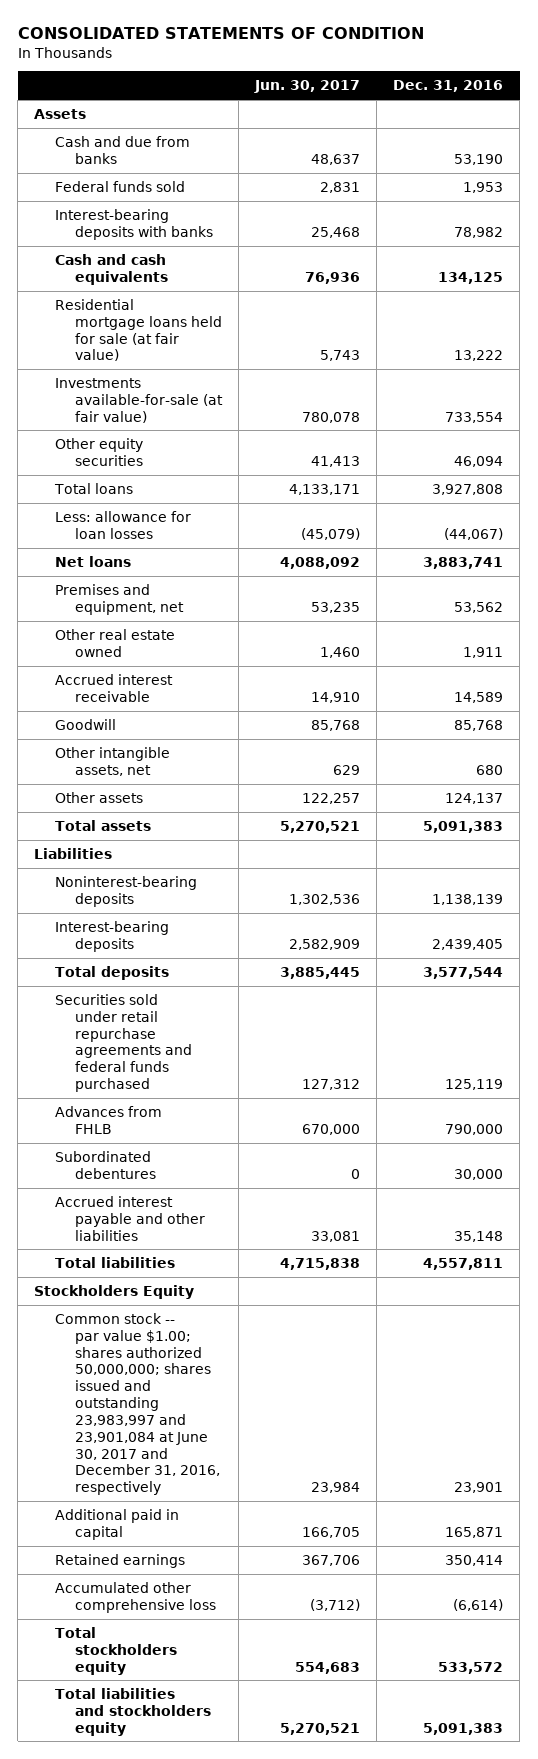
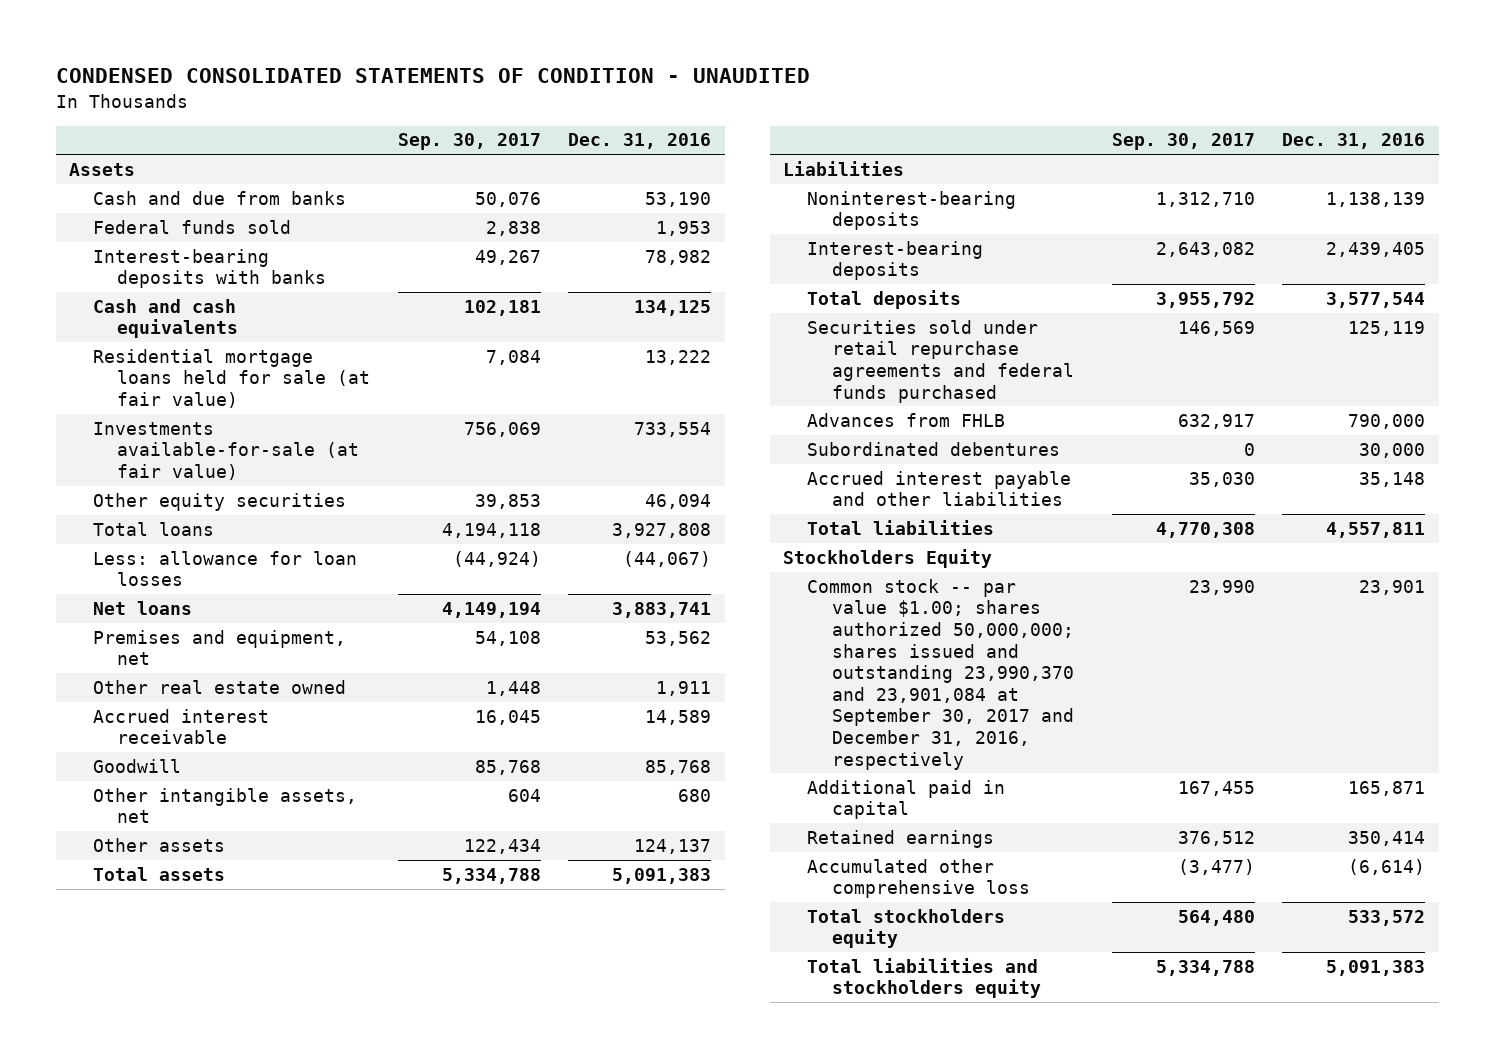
[17,27,424,40] CONSOLIDATED STATEMENTS OF CONDITION -> [55,68,810,84] CONDENSED CONSOLIDATED STATEMENTS OF CONDITION - UNAUDITED
[254,80,361,94] Jun. 30, 2017 -> none
none -> [397,133,541,151] Sep. 30, 2017
[54,1312,221,1496] Common stock -- par value $1.00; shares authorized 50,000,000; shares issued and outstanding 23,983,997 and 23,901,084 at June 30, 2017 and December 31, 2016, respectively -> [807,578,1074,770] Common stock -- par value $1.00; shares authorized 50,000,000; shares issued and outstanding 23,990,370 and 23,901,084 at September 30, 2017 and December 31, 2016, respectively

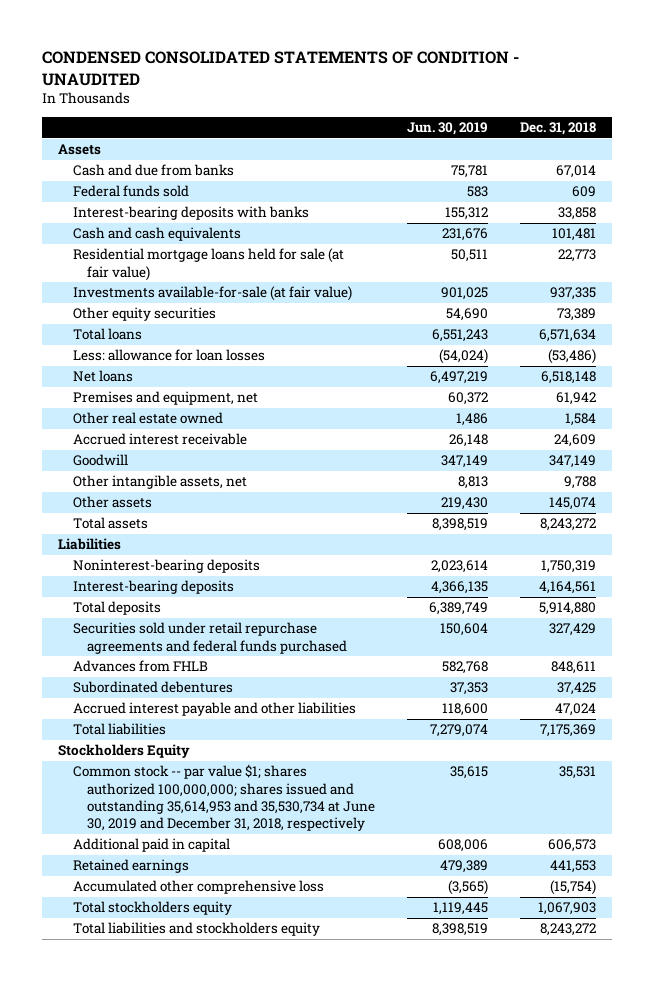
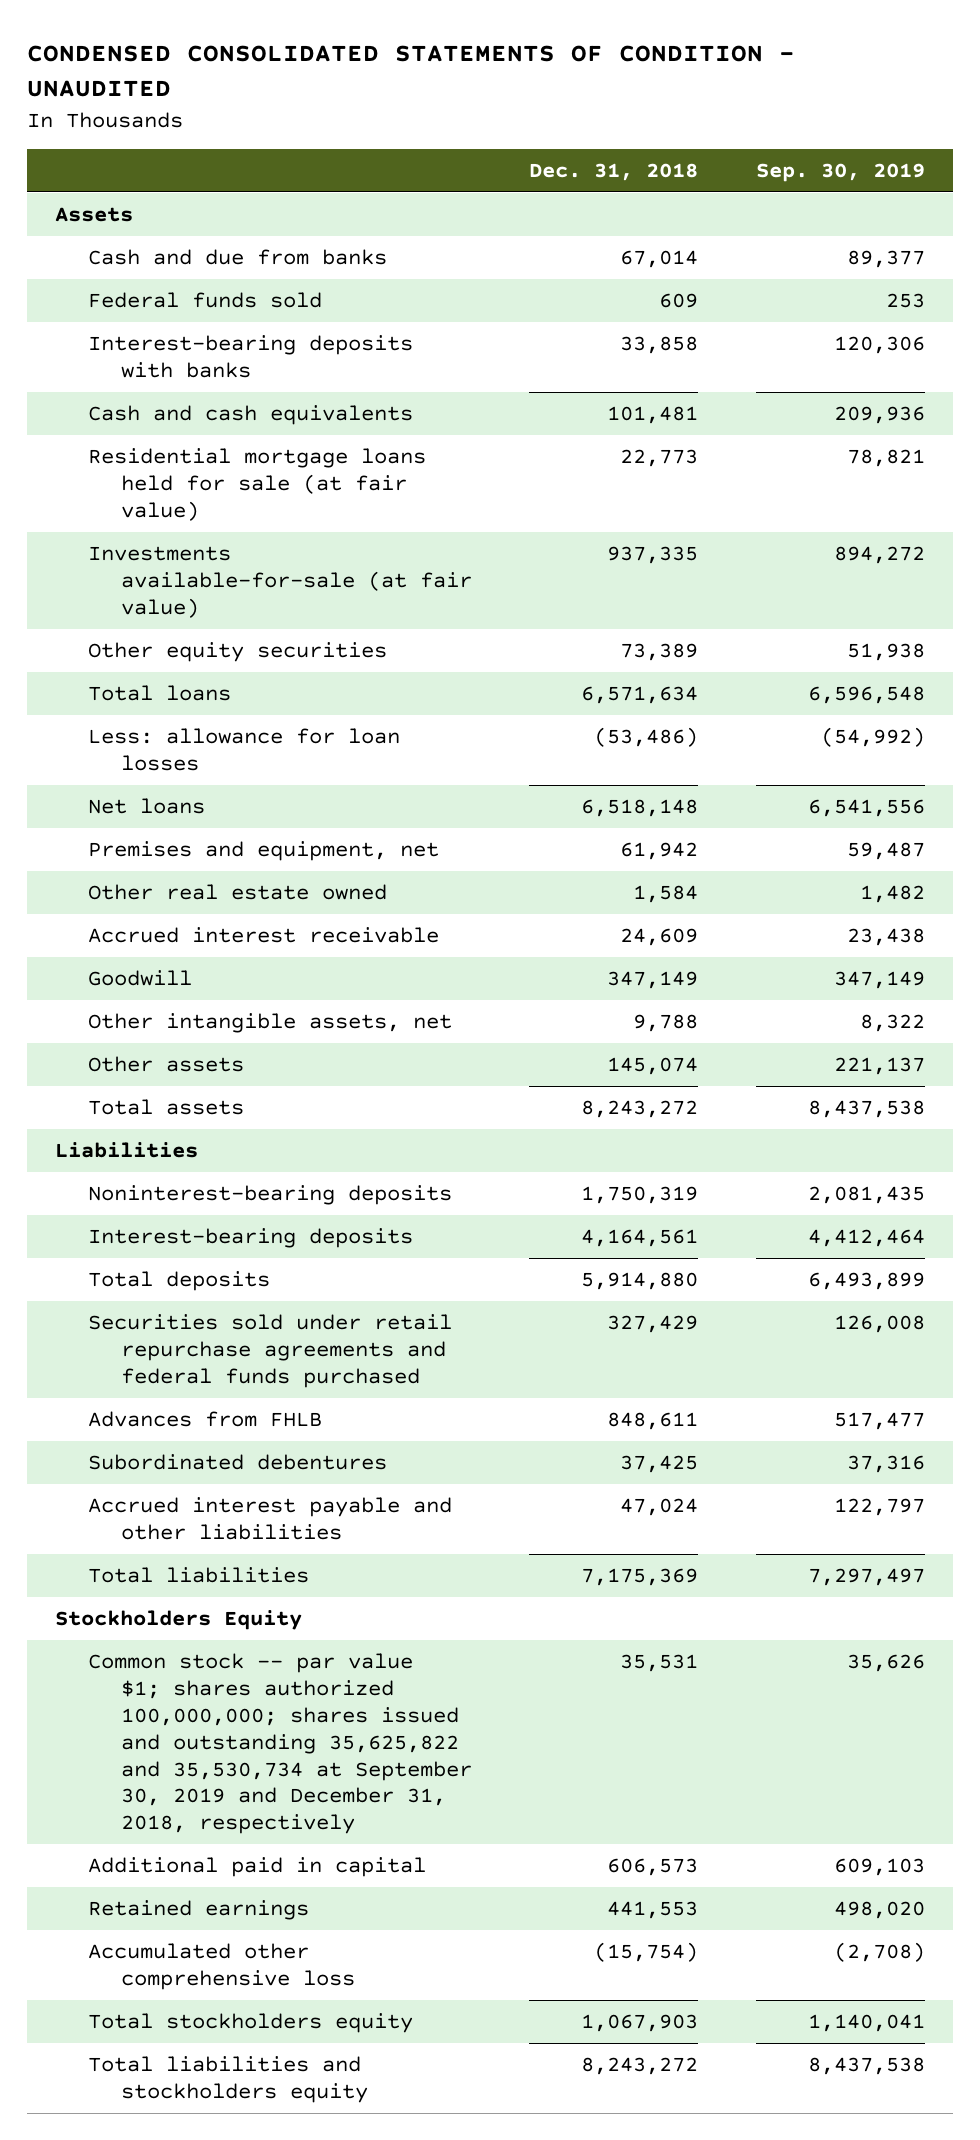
[407,122,489,136] Jun. 30, 2019 -> none
none -> [755,163,925,183] Sep. 30, 2019
[72,764,376,832] Common stock -- par value $1; shares authorized 100,000,000; shares issued and outstanding 35,614,953 and 35,530,734 at June 30, 2019 and December 31, 2018, respectively -> [88,1653,473,1835] Common stock -- par value $1; shares authorized 100,000,000; shares issued and outstanding 35,625,822 and 35,530,734 at September 30, 2019 and December 31, 2018, respectively

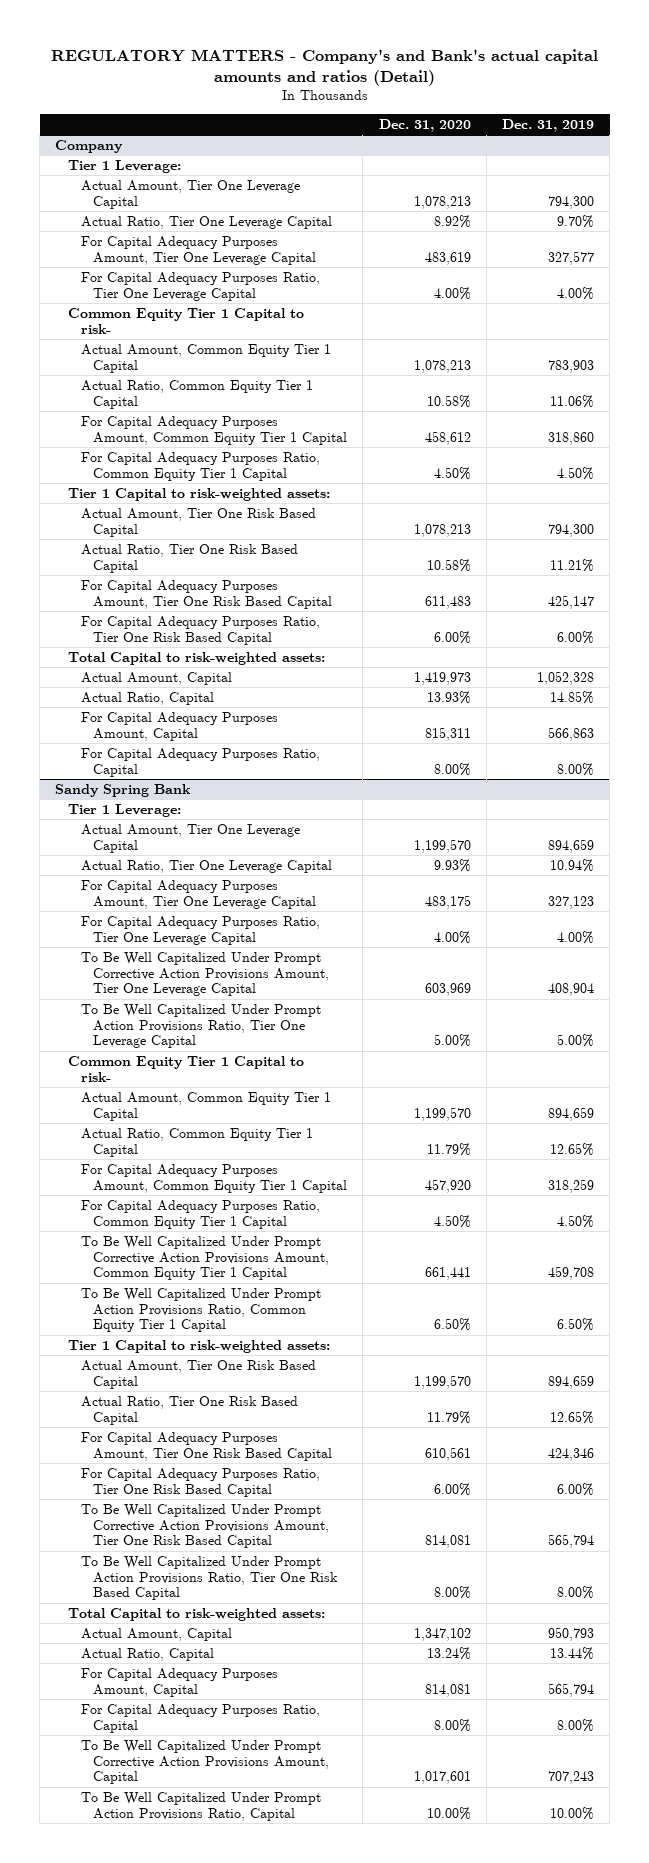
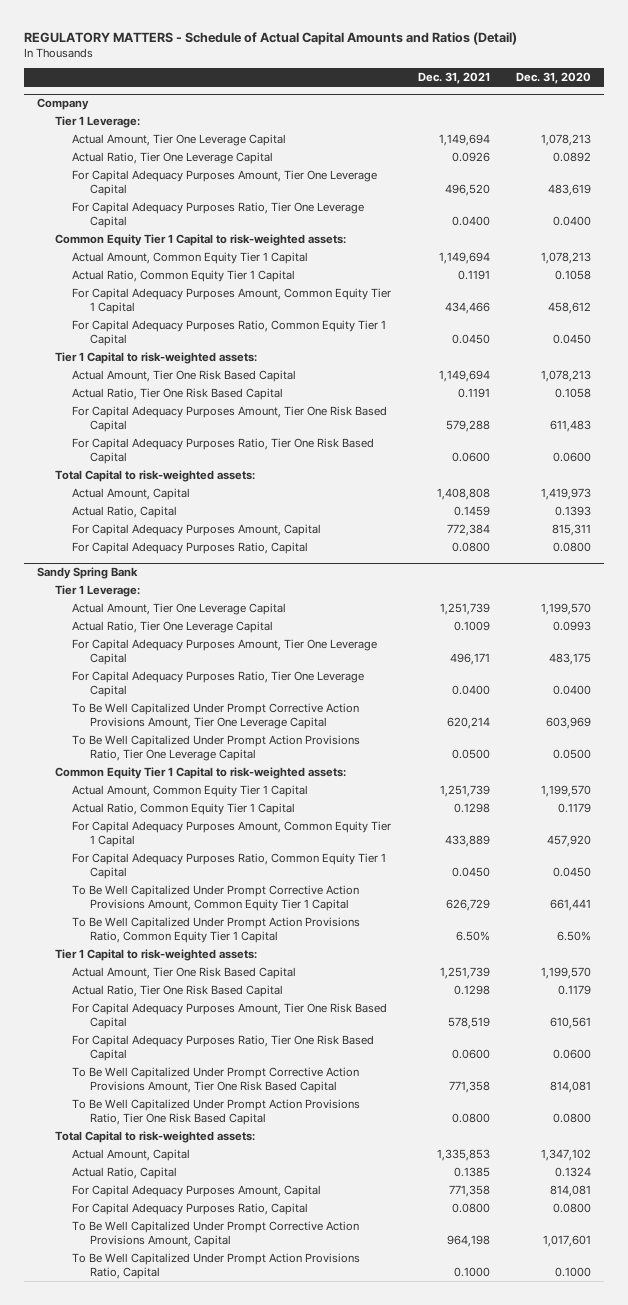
[50,48,598,86] REGULATORY MATTERS - Company's and Bank's actual capital amounts and ratios (Detail) -> [24,31,518,45] REGULATORY MATTERS - Schedule of Actual Capital Amounts and Ratios (Detail)
[501,118,594,132] Dec. 31, 2019 -> none
none -> [417,72,490,85] Dec. 31, 2021
[433,214,471,228] 8.92% -> [552,151,591,162] 0.0892
[433,286,471,300] 4.00% -> [552,216,591,227] 0.0400
[67,307,304,334] Common Equity Tier 1 Capital to risk- -> [54,233,346,246] Common Equity Tier 1 Capital to risk-weighted assets:
[426,394,471,408] 10.58% -> [554,269,591,280] 0.1058
[433,466,471,480] 4.50% -> [552,334,591,345] 0.0450
[426,558,471,572] 10.58% -> [554,387,591,398] 0.1058
[433,630,471,644] 6.00% -> [552,452,591,463] 0.0600
[426,690,471,704] 13.93% -> [554,505,591,516] 0.1393
[433,762,471,776] 8.00% -> [552,541,591,552] 0.0800
[433,858,471,872] 9.93% -> [552,620,591,631] 0.0993
[433,930,471,944] 4.00% -> [552,685,591,696] 0.0400
[433,1034,471,1048] 5.00% -> [552,749,591,760] 0.0500
[67,1055,304,1082] Common Equity Tier 1 Capital to risk- -> [54,766,346,779] Common Equity Tier 1 Capital to risk-weighted assets:
[426,1142,471,1156] 11.79% -> [557,802,591,813] 0.1179
[433,1214,471,1228] 4.50% -> [552,867,591,878] 0.0450
[426,1410,471,1424] 11.79% -> [557,984,591,995] 0.1179
[433,1482,471,1496] 6.00% -> [552,1049,591,1060] 0.0600
[433,1586,471,1600] 8.00% -> [552,1113,591,1124] 0.0800
[426,1646,471,1660] 13.24% -> [554,1166,591,1177] 0.1324
[433,1718,471,1732] 8.00% -> [552,1202,591,1213] 0.0800
[426,1806,471,1820] 10.00% -> [554,1267,591,1278] 0.1000

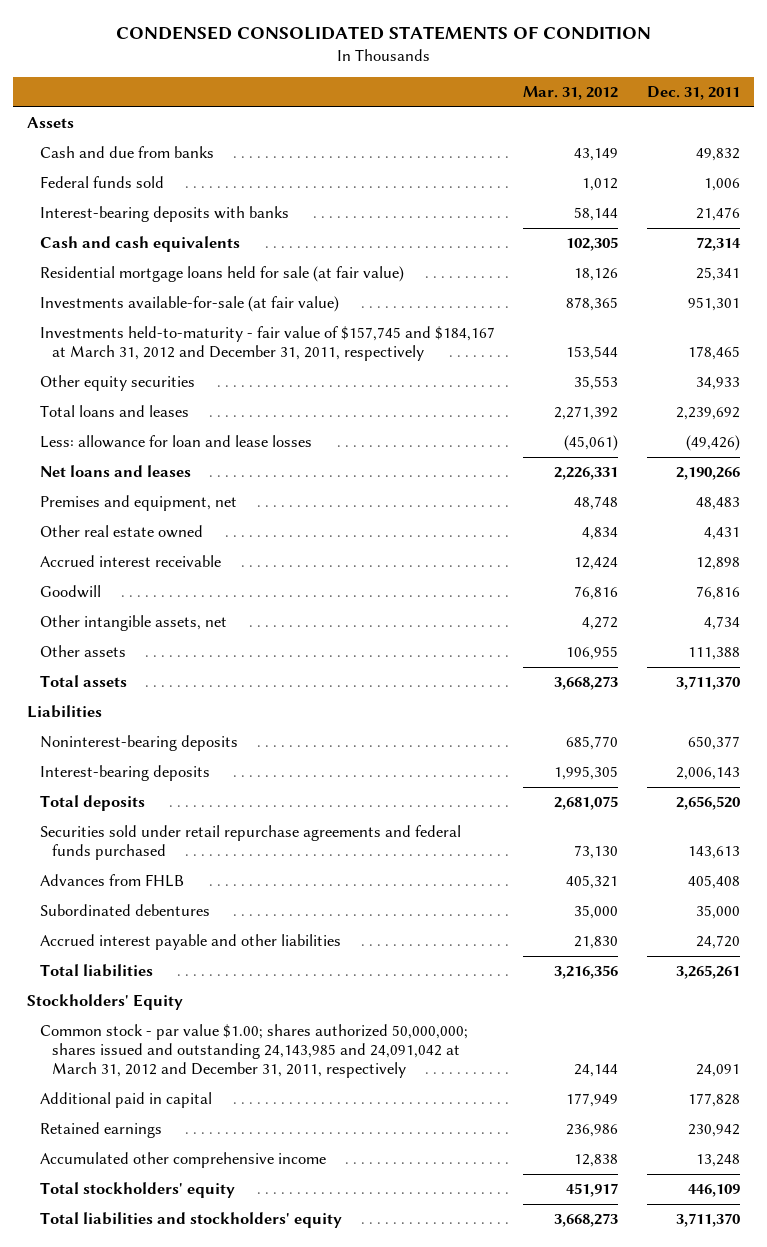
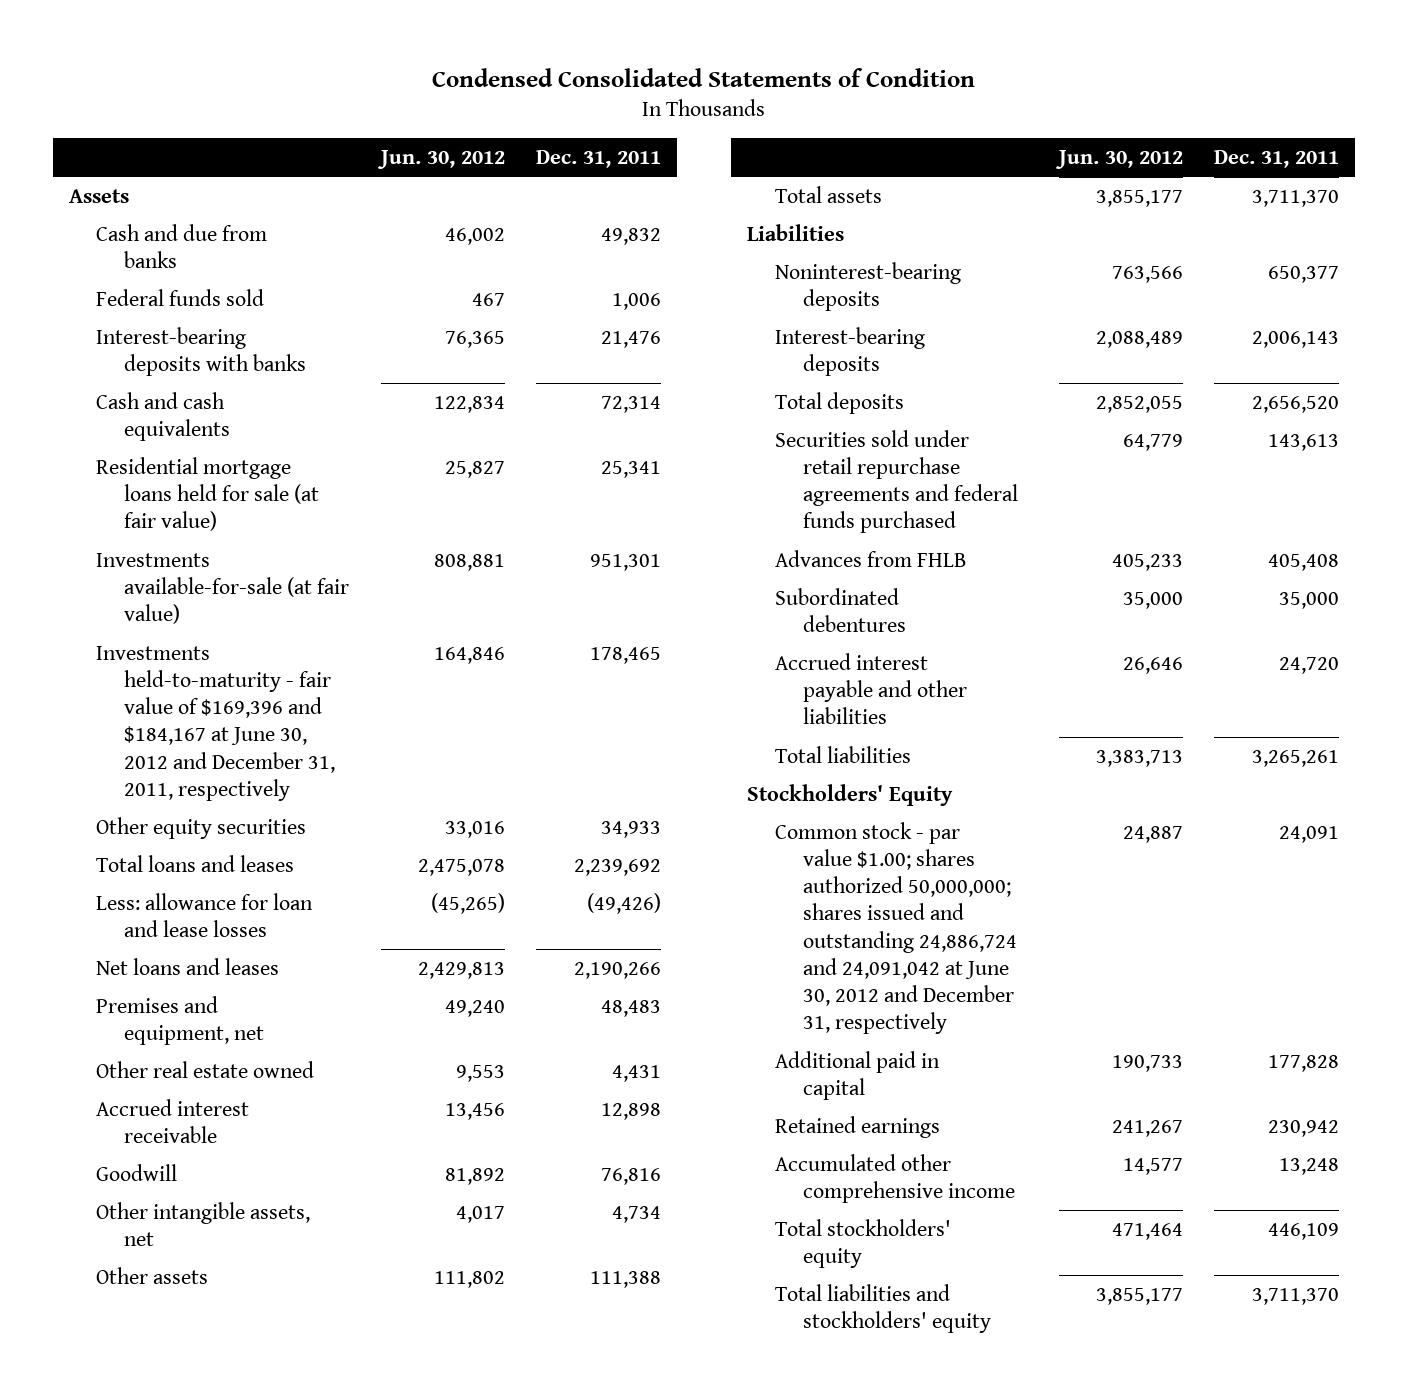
[115,25,651,40] CONDENSED CONSOLIDATED STATEMENTS OF CONDITION -> [432,67,976,87] Condensed Consolidated Statements of Condition
[523,86,619,101] Mar. 31, 2012 -> none
none -> [376,149,505,169] Jun. 30, 2012
[39,326,495,362] Investments held-to-maturity - fair value of $157,745 and $184,167 at March 31, 2012 and December 31, 2011, respectively -> [96,645,336,801] Investments held-to-maturity - fair value of $169,396 and $184,167 at June 30, 2012 and December 31, 2011, respectively
[39,1024,468,1079] Common stock - par value $1.00; shares authorized 50,000,000; shares issued and outstanding 24,143,985 and 24,091,042 at March 31, 2012 and December 31, 2011, respectively -> [774,821,1017,1035] Common stock - par value $1.00; shares authorized 50,000,000; shares issued and outstanding 24,886,724 and 24,091,042 at June 30, 2012 and December 31, respectively

